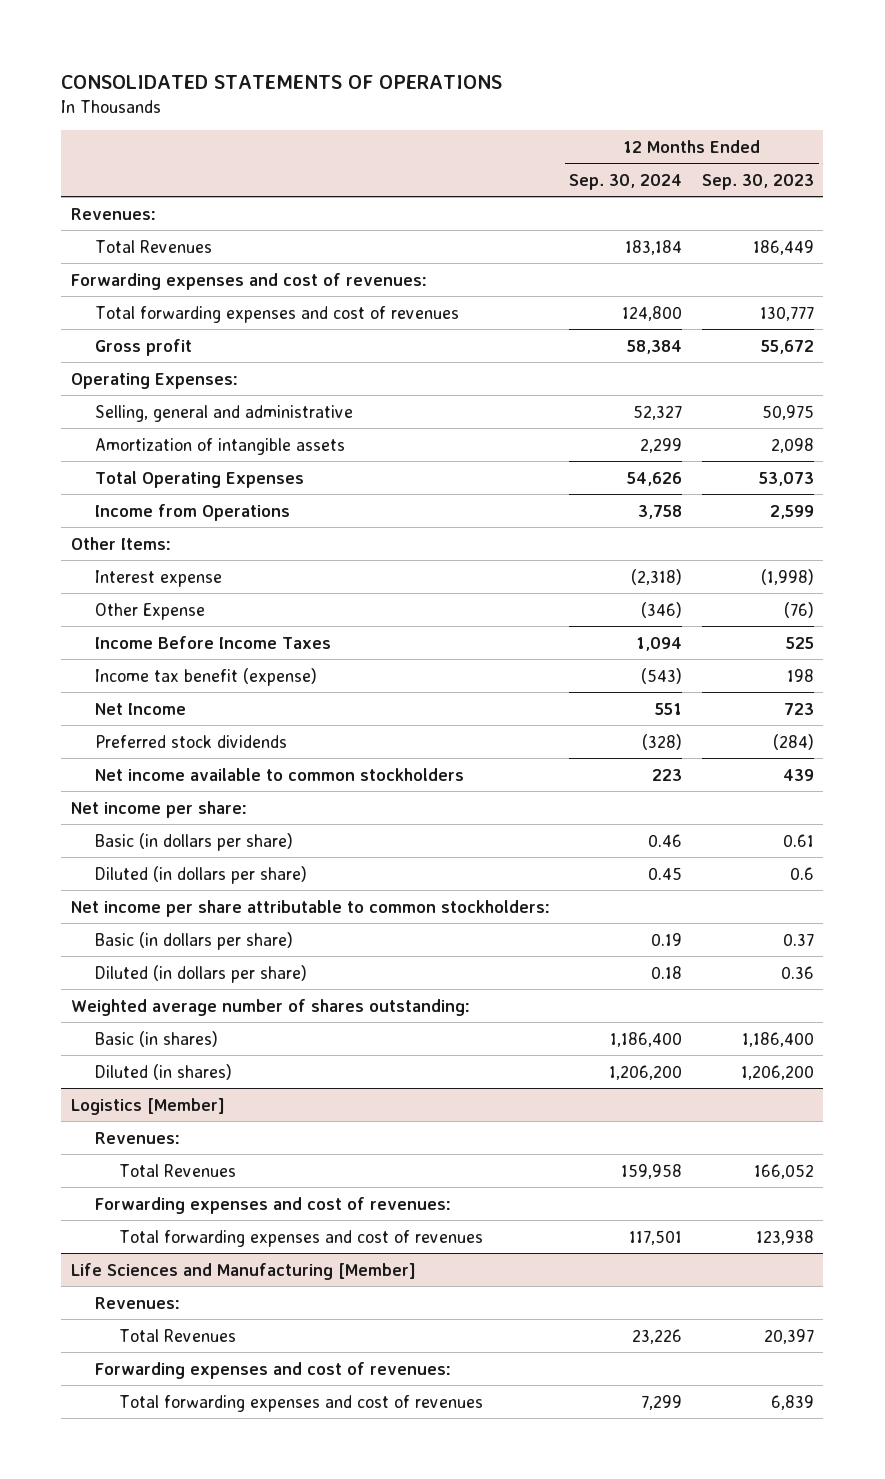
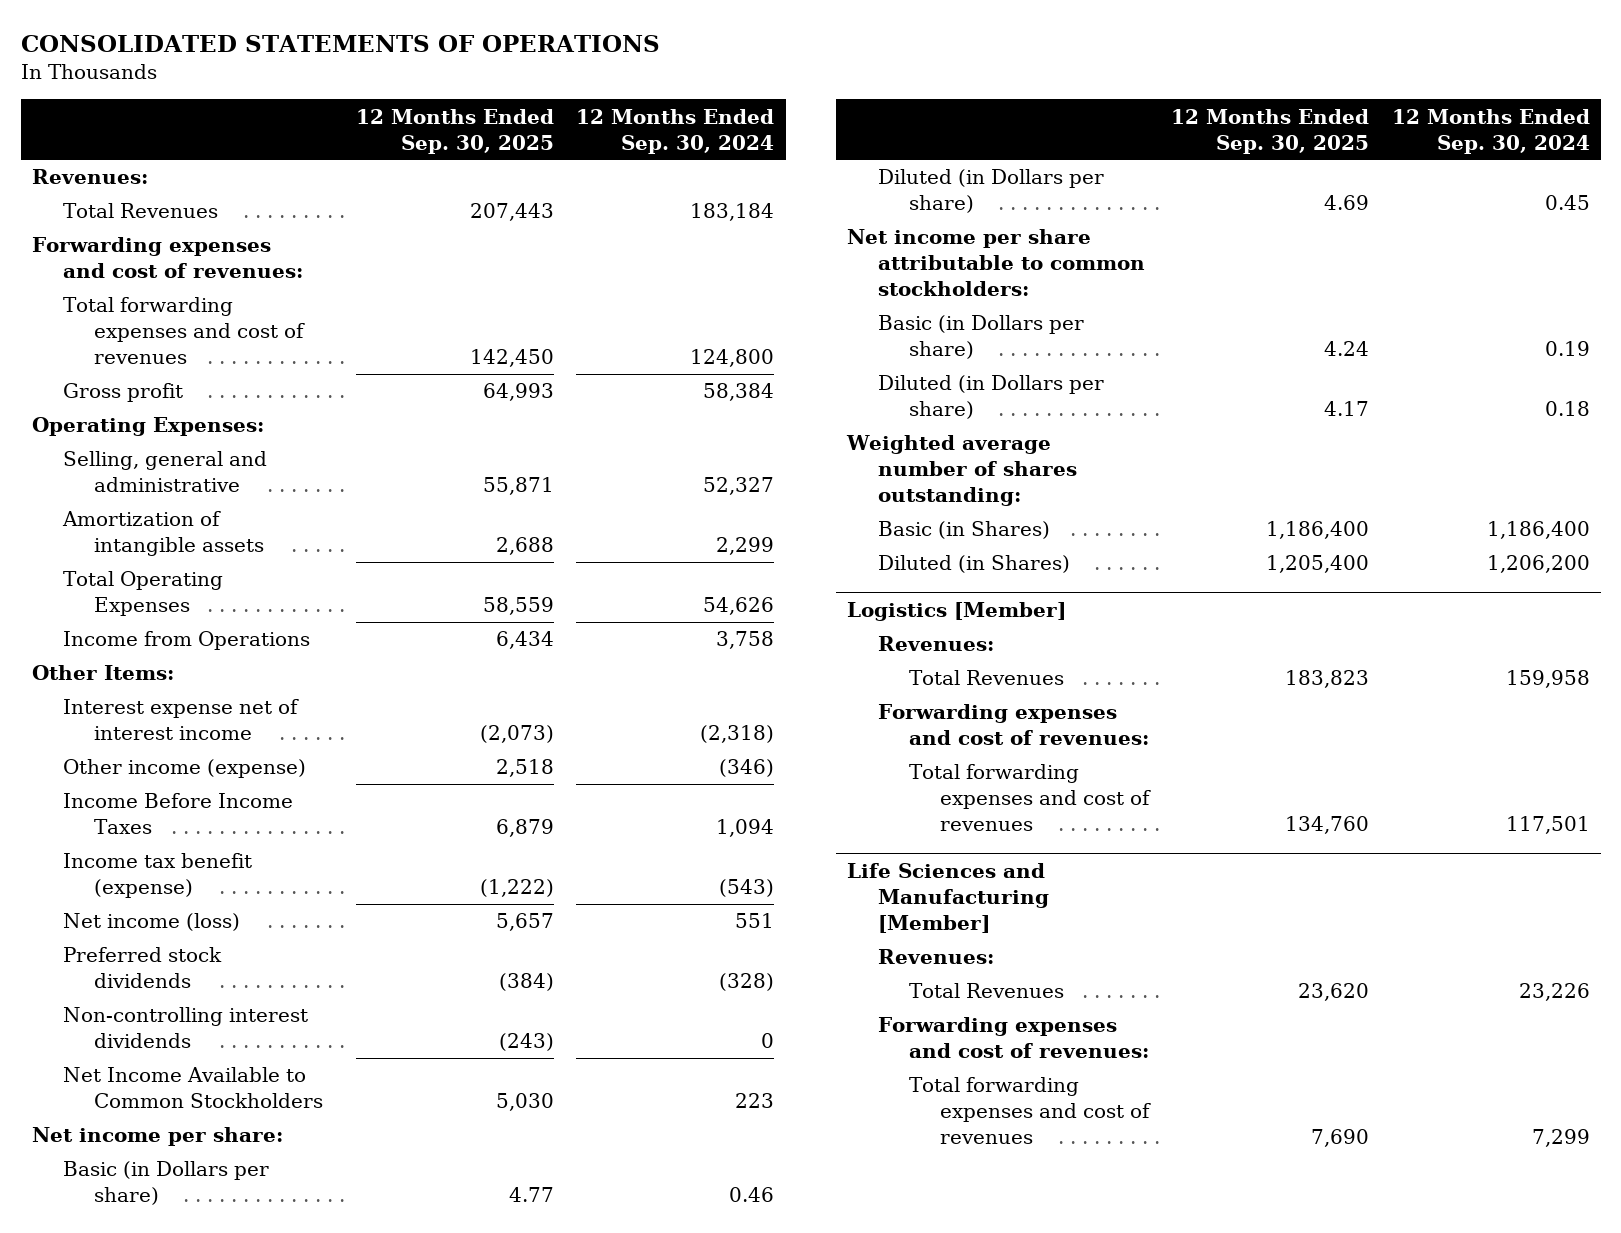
[701,173,814,190] Sep. 30, 2023 -> none
none -> [356,108,555,154] 12 Months Ended Sep. 30, 2025
[95,569,223,587] Interest expense -> [62,699,299,741] Interest expense net of interest income
[95,602,206,620] Other Expense -> [62,759,306,779] Other income (expense)
[95,702,187,715] Net Income -> [62,913,240,932] Net income (loss)
none -> [62,1007,308,1049] Non-controlling interest dividends
[95,767,465,781] Net income available to common stockholders -> [62,1067,323,1109] Net Income Available to Common Stockholders
[95,832,294,851] Basic (in dollars per share) -> [62,1161,269,1206] Basic (in Dollars per share)
[95,865,308,884] Diluted (in dollars per share) -> [878,169,1105,214] Diluted (in Dollars per share)
[95,931,294,950] Basic (in dollars per share) -> [878,315,1085,360] Basic (in Dollars per share)
[95,964,308,983] Diluted (in dollars per share) -> [878,375,1105,420] Diluted (in Dollars per share)
[95,1030,219,1047] Basic (in shares) -> [878,521,1051,540] Basic (in Shares)
[95,1063,233,1080] Diluted (in shares) -> [878,555,1071,574] Diluted (in Shares)

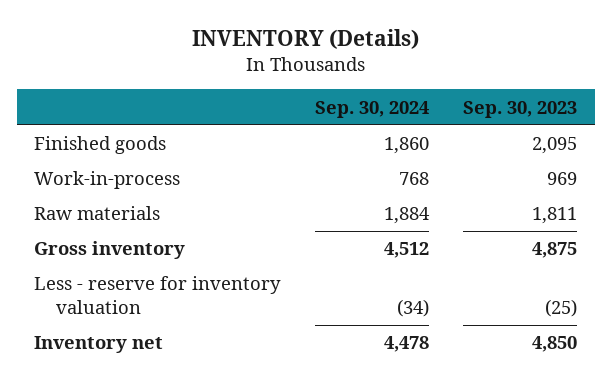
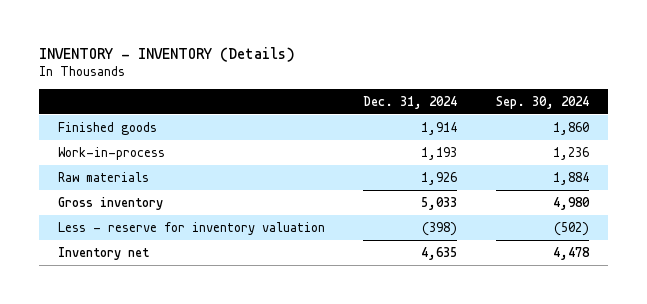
[191,28,419,49] INVENTORY (Details) -> [38,46,295,62] INVENTORY - INVENTORY (Details)
[463,100,578,118] Sep. 30, 2023 -> none
none -> [363,95,458,109] Dec. 31, 2024
[398,172,429,186] 768 -> [552,146,589,160] 1,236
[383,242,429,259] 4,512 -> [552,196,590,210] 4,980
[396,299,429,318] (34) -> [553,221,589,236] (502)

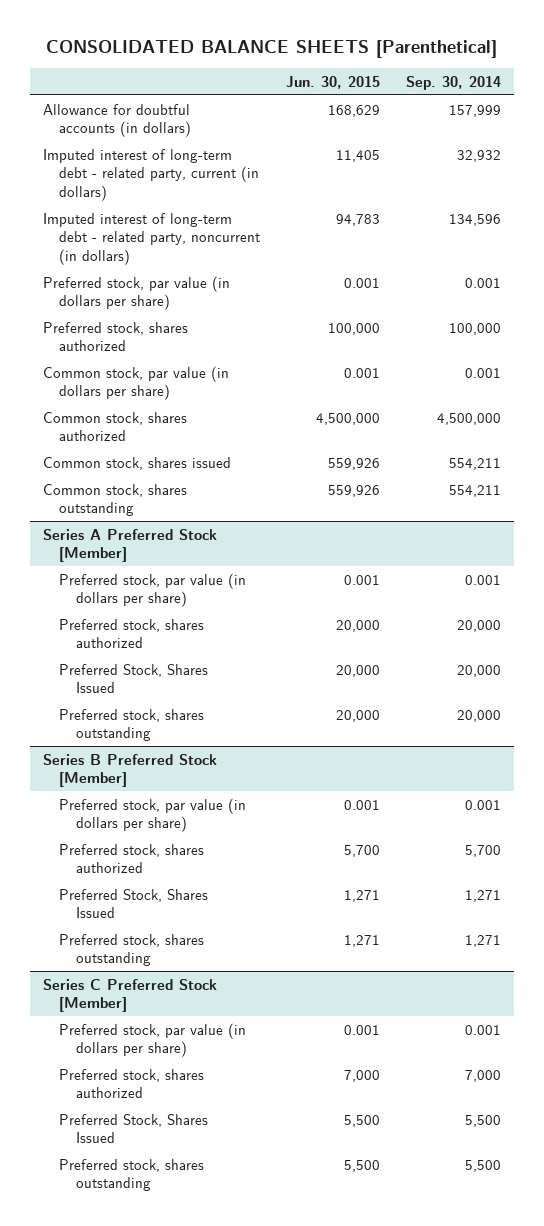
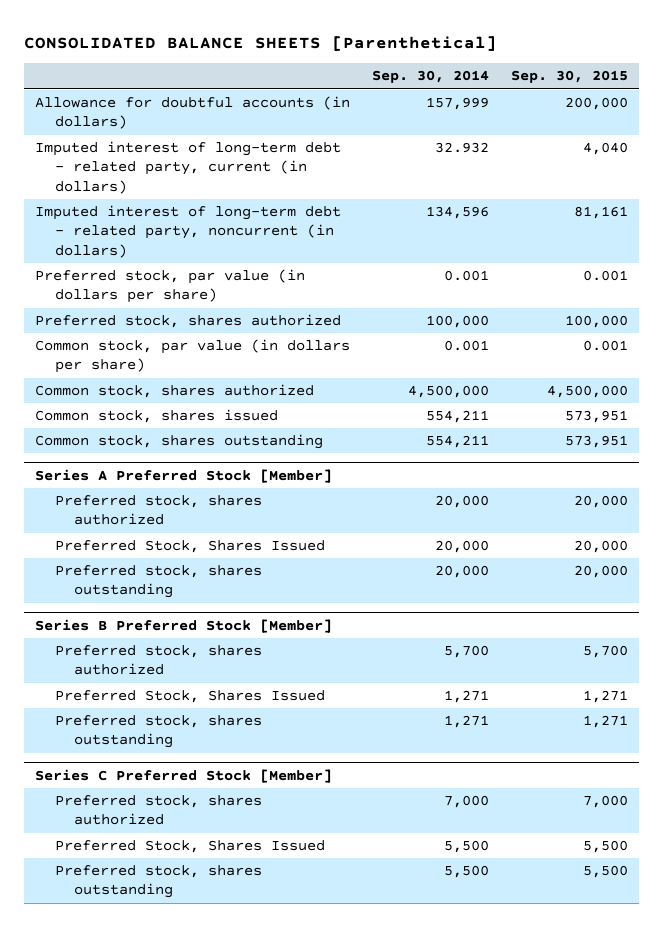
[286,75,381,89] Jun. 30, 2015 -> none
none -> [510,70,628,84] Sep. 30, 2015
[457,149,502,162] 32,932 -> [434,142,489,154] 32.932
[59,572,247,608] Preferred stock, par value (in dollars per share) -> none
[59,797,247,833] Preferred stock, par value (in dollars per share) -> none
[59,1022,247,1058] Preferred stock, par value (in dollars per share) -> none

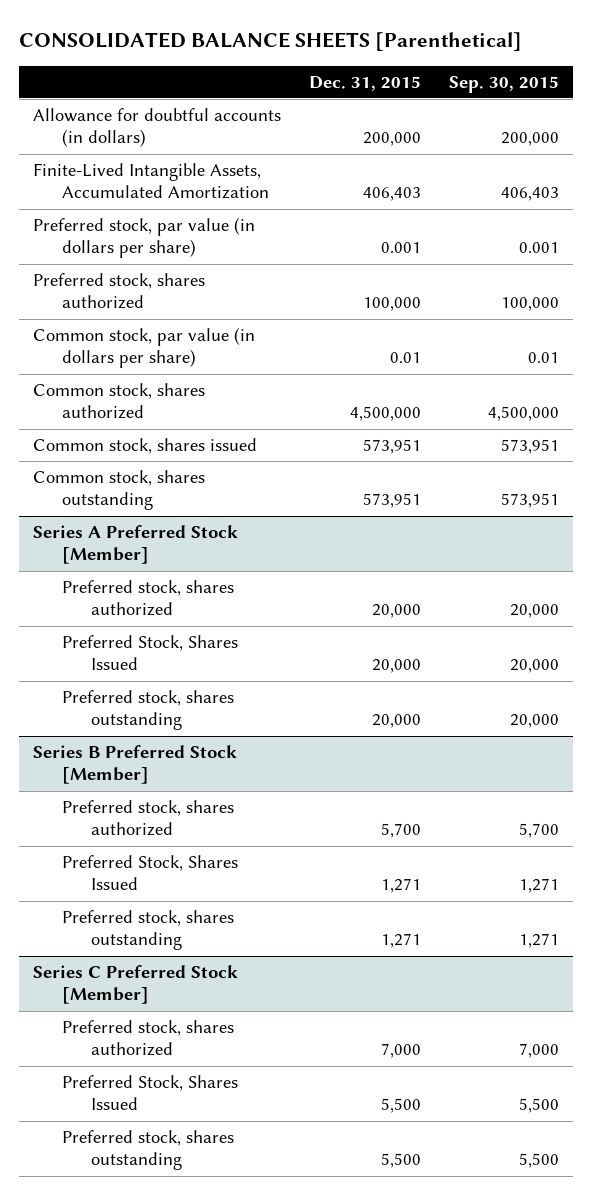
[371,70,489,84] Sep. 30, 2014 -> none
none -> [308,75,421,91] Dec. 31, 2015
[35,141,342,194] Imputed interest of long-term debt - related party, current (in dollars) -> none
[35,205,342,258] Imputed interest of long-term debt - related party, noncurrent (in dollars) -> none
none -> [33,163,269,200] Finite-Lived Intangible Assets, Accumulated Amortization
[582,340,628,352] 0.001 -> [527,352,559,364] 0.01

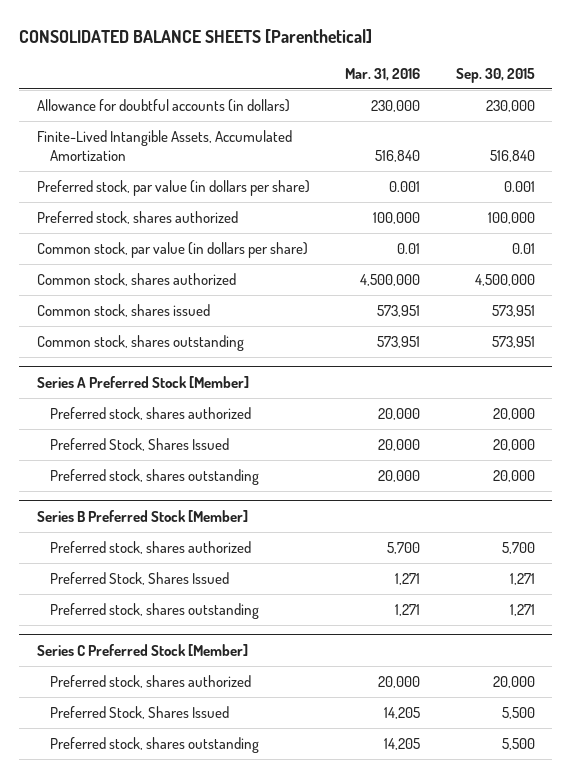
[308,75,421,91] Dec. 31, 2015 -> none
none -> [345,67,421,81] Mar. 31, 2016
[500,132,559,147] 200,000 -> [485,100,535,113] 230,000
[500,187,559,202] 406,403 -> [489,150,535,163] 516,840
[518,1043,559,1059] 7,000 -> [492,676,535,689] 20,000

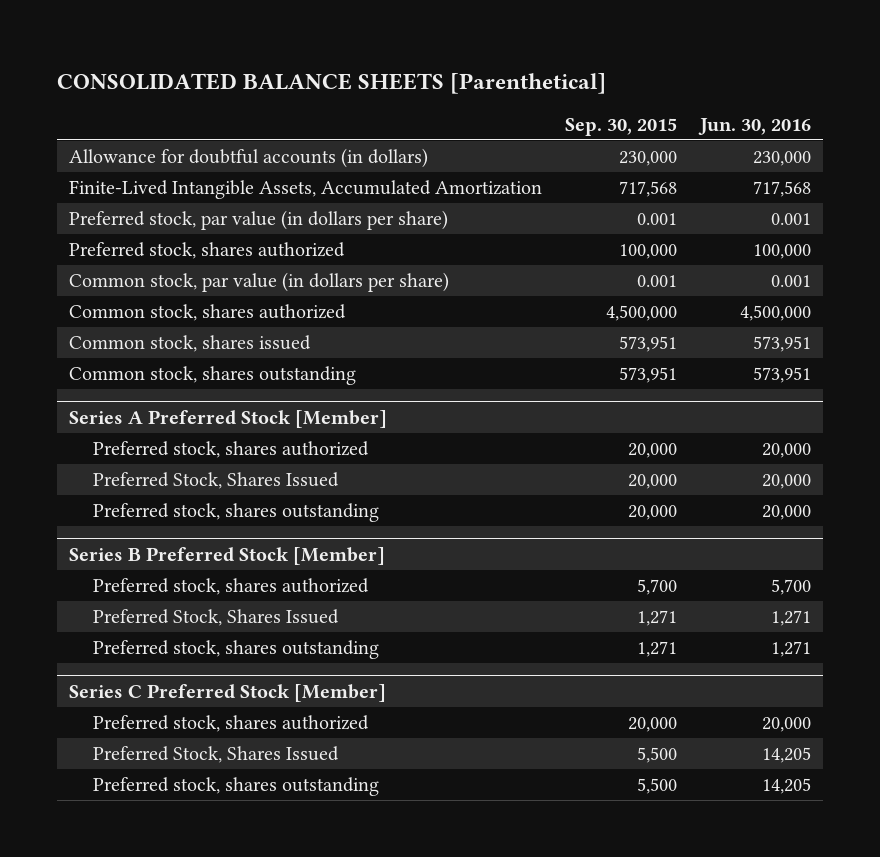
[345,67,421,81] Mar. 31, 2016 -> none
none -> [698,118,812,136] Jun. 30, 2016
[489,150,535,163] 516,840 -> [619,181,678,198] 717,568
[511,243,535,255] 0.01 -> [637,275,678,288] 0.001

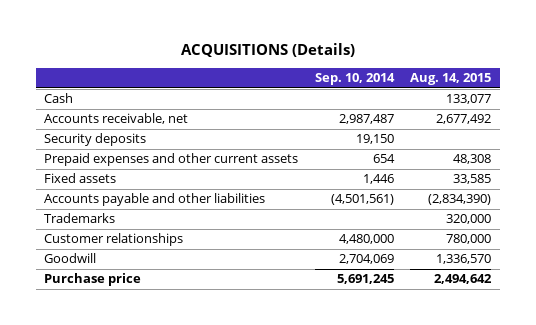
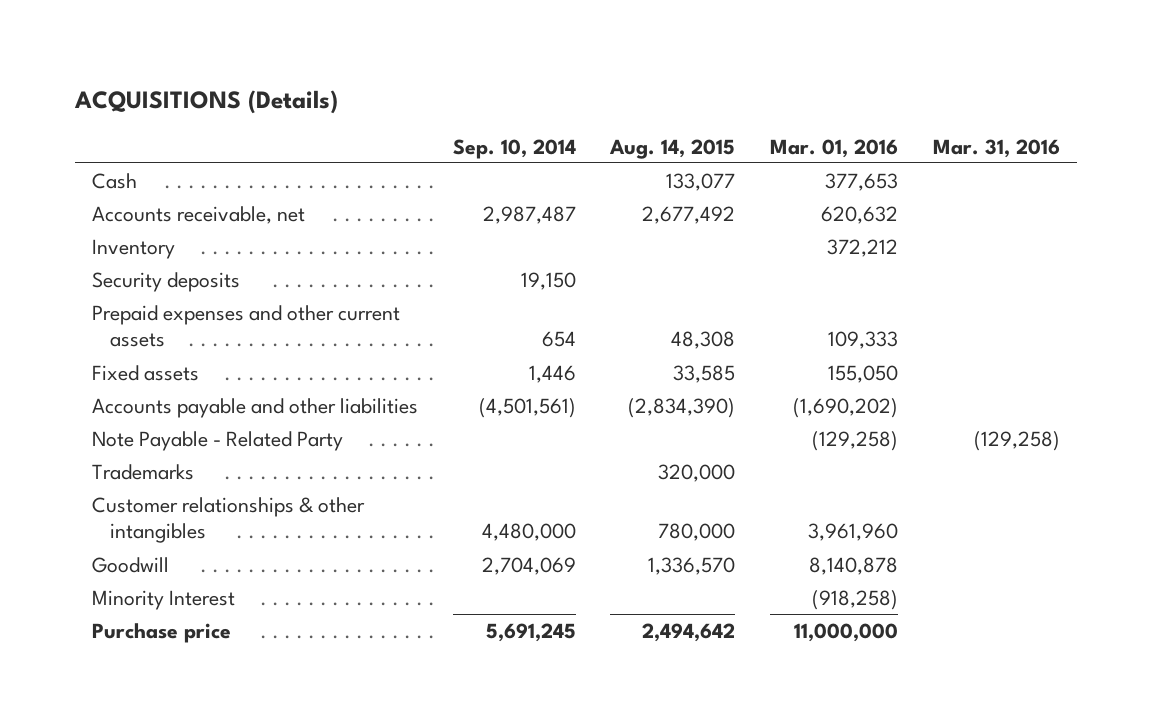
none -> [770,138,899,158] Mar. 01, 2016
none -> [932,138,1060,158] Mar. 31, 2016
none -> [92,238,176,259] Inventory
none -> [92,430,344,451] Note Payable - Related Party
[44,233,184,247] Customer relationships -> [92,496,366,544] Customer relationships & other intangibles
none -> [92,589,236,610] Minority Interest

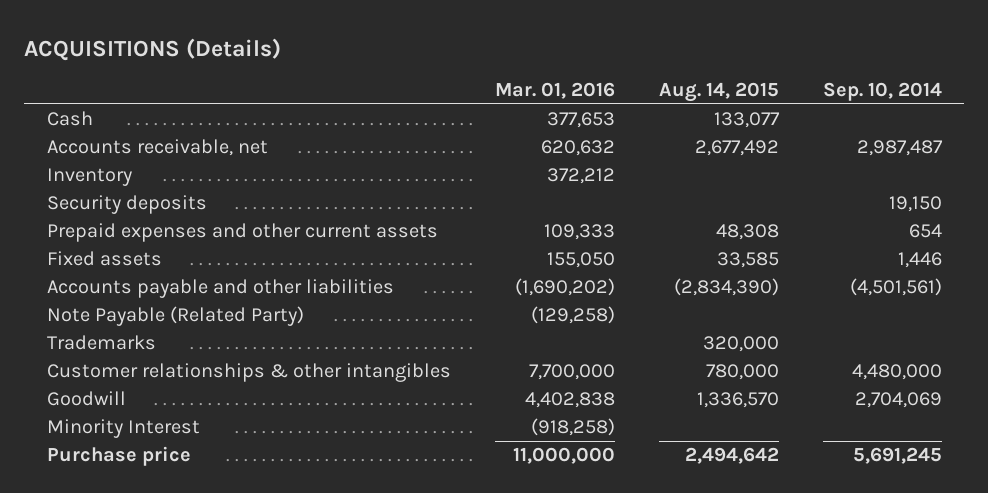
[932,138,1060,158] Mar. 31, 2016 -> none
[92,430,344,451] Note Payable - Related Party -> [46,306,304,327] Note Payable (Related Party)
[808,523,899,542] 3,961,960 -> [528,364,615,381] 7,700,000
[809,556,899,575] 8,140,878 -> [524,392,615,409] 4,402,838

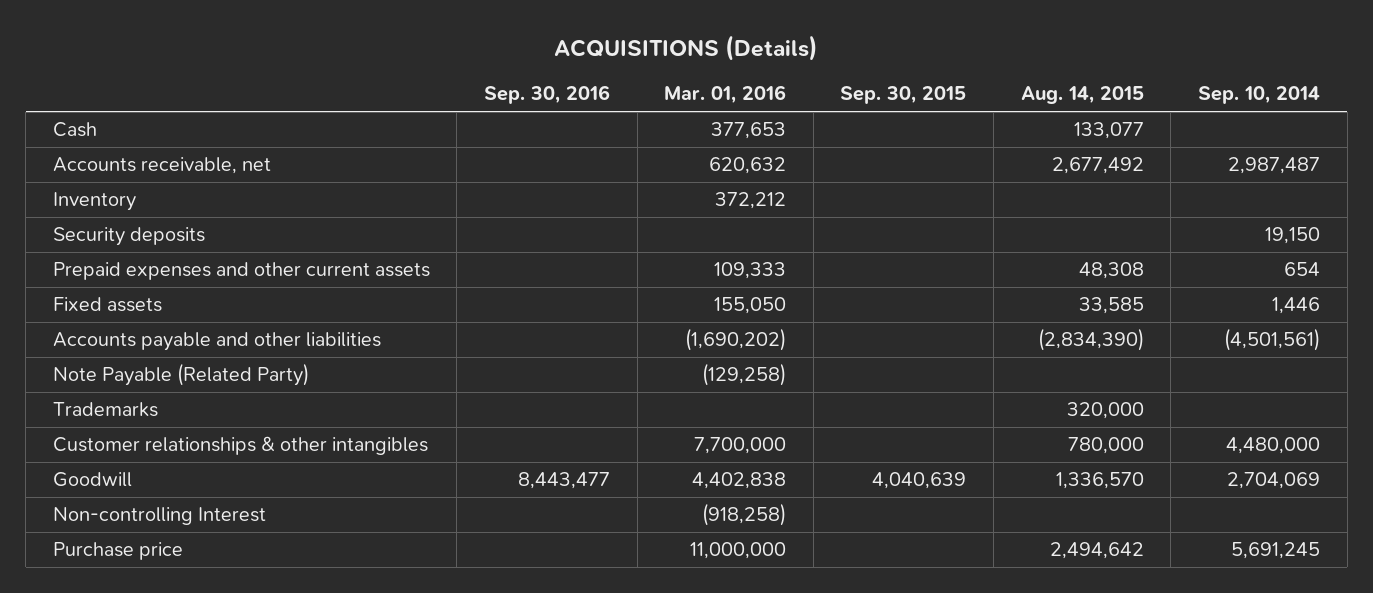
none -> [483,85,610,105] Sep. 30, 2016
none -> [840,86,967,105] Sep. 30, 2015
[46,419,200,439] Minority Interest -> [52,507,266,526] Non-controlling Interest

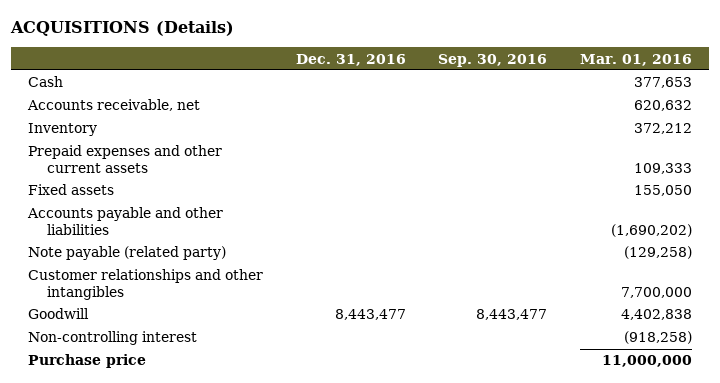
[840,86,967,105] Sep. 30, 2015 -> none
[1020,86,1144,105] Aug. 14, 2015 -> none
[1197,86,1320,105] Sep. 10, 2014 -> none
none -> [295,53,406,66] Dec. 31, 2016
[52,227,205,247] Security deposits -> none
[52,402,158,418] Trademarks -> none
[52,363,309,387] Note Payable (Related Party) -> [27,246,226,261] Note payable (related party)
[52,436,428,456] Customer relationships & other intangibles -> [27,269,263,300] Customer relationships and other intangibles
[52,507,266,526] Non-controlling Interest -> [27,331,197,346] Non-controlling interest

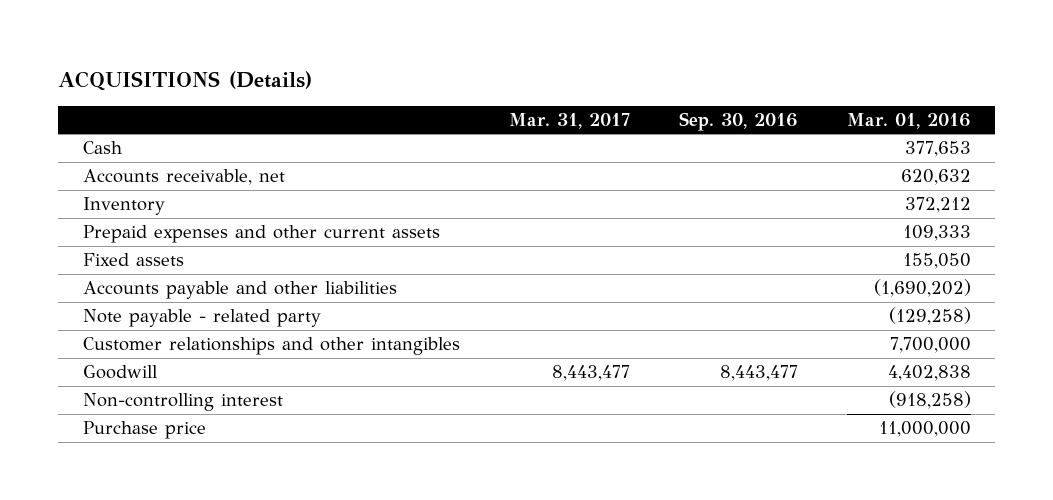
[295,53,406,66] Dec. 31, 2016 -> none
none -> [508,112,630,129] Mar. 31, 2017
[27,246,226,261] Note payable (related party) -> [82,309,321,328] Note payable - related party

